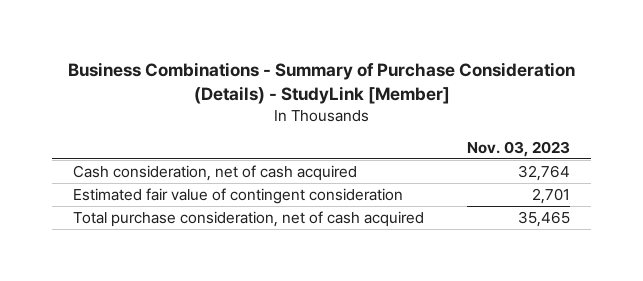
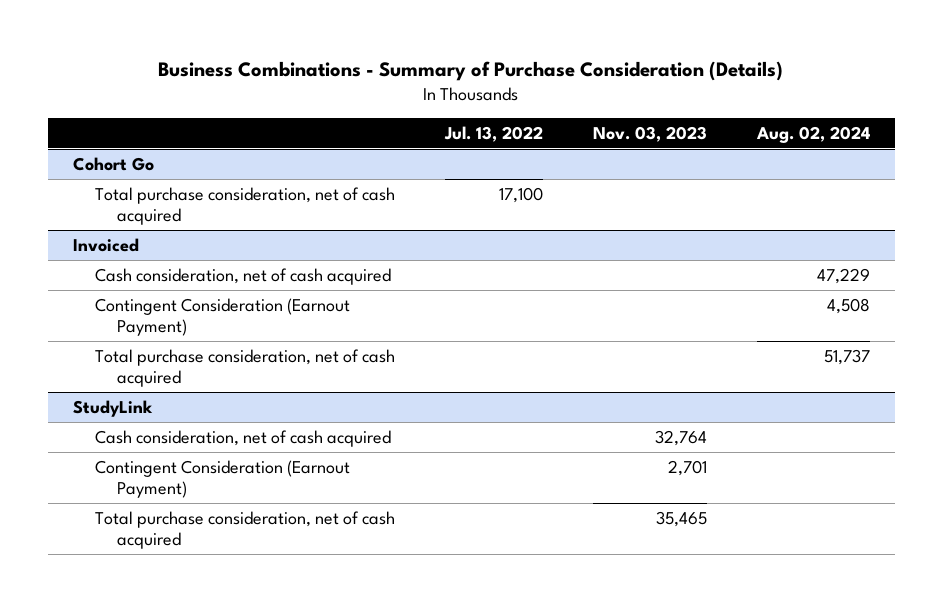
[67,61,575,104] Business Combinations - Summary of Purchase Consideration (Details) - StudyLink [Member] -> [158,60,784,81] Business Combinations - Summary of Purchase Consideration (Details)
none -> [443,125,543,142] Jul. 13, 2022
none -> [755,125,870,143] Aug. 02, 2024
none -> [72,156,154,171] Cohort Go
none -> [94,186,395,226] Total purchase consideration, net of cash acquired
none -> [72,237,139,252] Invoiced
none -> [94,267,391,285] Cash consideration, net of cash acquired
none -> [94,297,350,337] Contingent Consideration (Earnout Payment)
none -> [94,348,395,388] Total purchase consideration, net of cash acquired
none -> [72,399,153,417] StudyLink
[73,187,404,204] Estimated fair value of contingent consideration -> [94,459,350,499] Contingent Consideration (Earnout Payment)

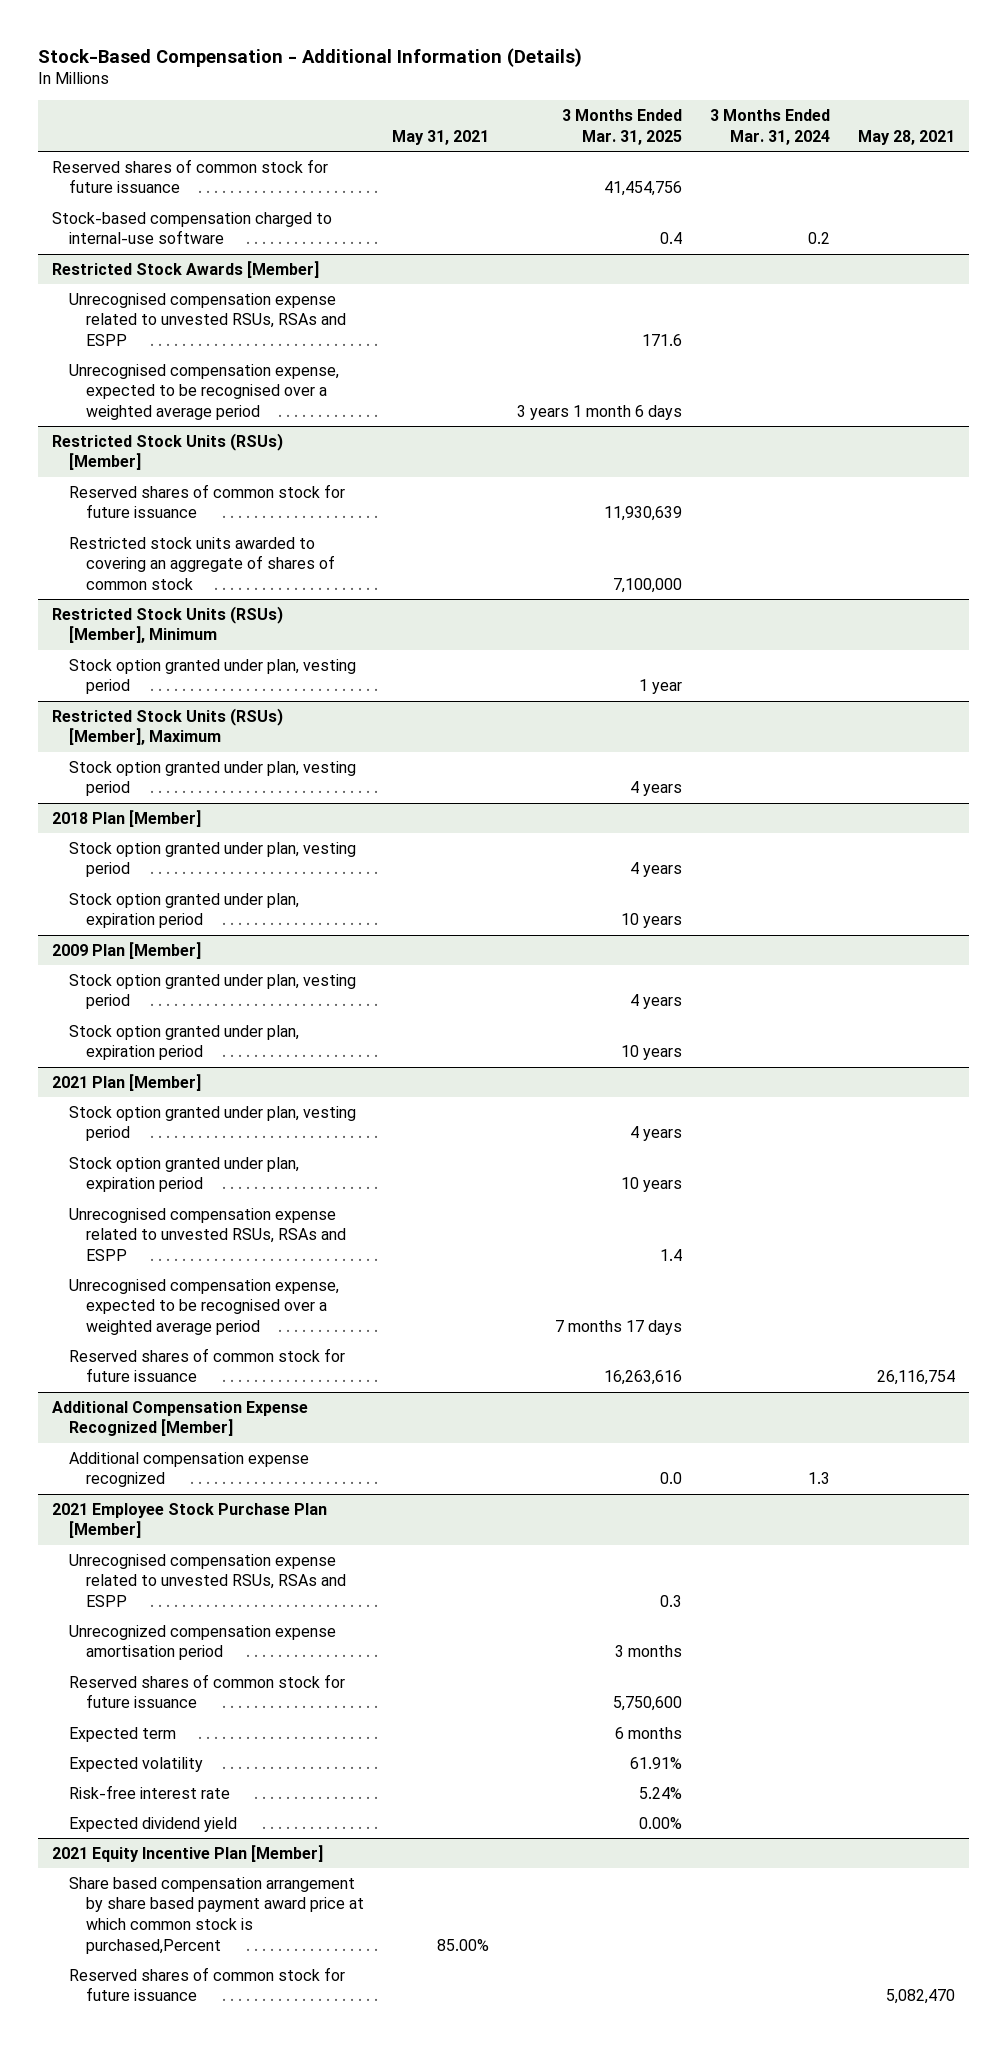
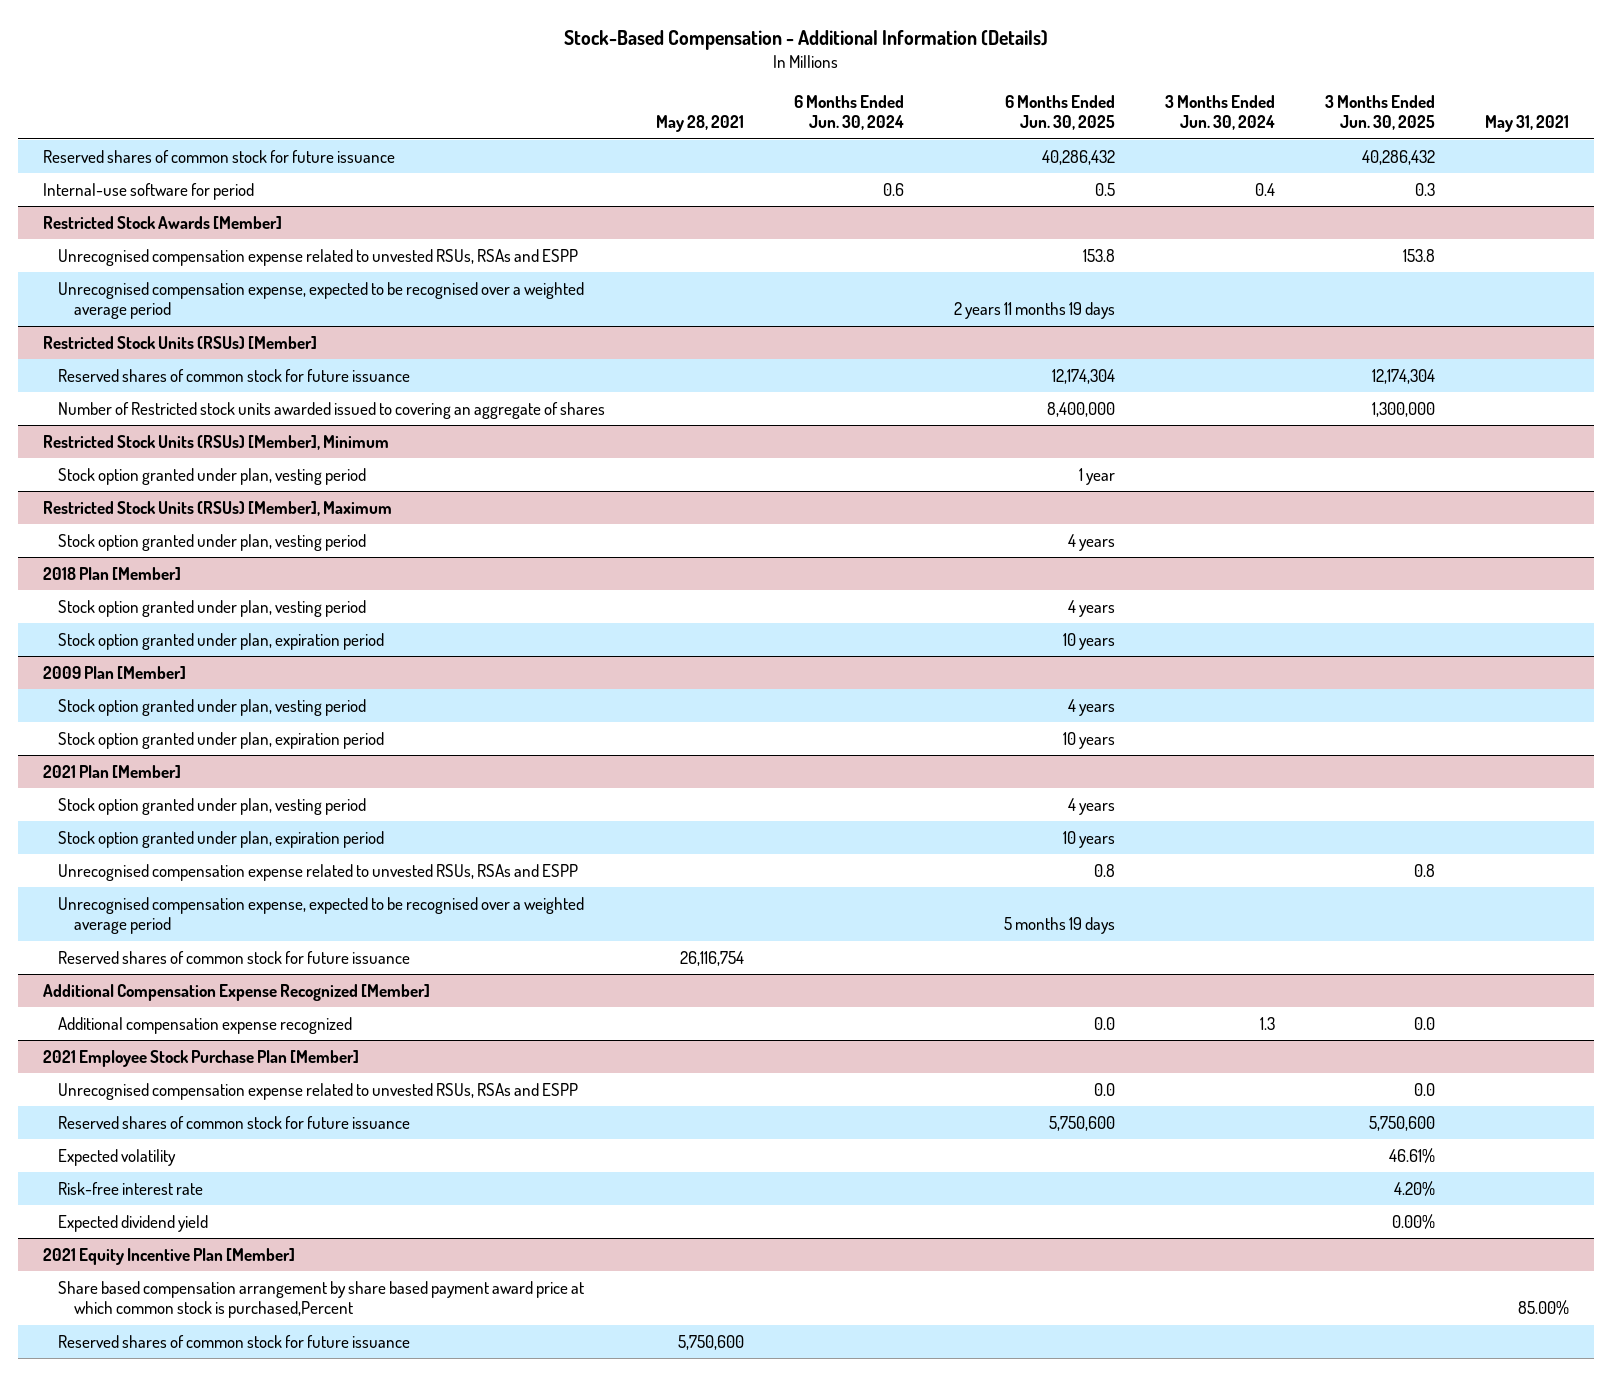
[562,108,683,145] 3 Months Ended Mar. 31, 2025 -> none
[710,108,831,145] 3 Months Ended Mar. 31, 2024 -> none
none -> [793,94,904,131] 6 Months Ended Jun. 30, 2024
none -> [1004,94,1115,131] 6 Months Ended Jun. 30, 2025
none -> [1164,94,1275,131] 3 Months Ended Jun. 30, 2024
none -> [1324,94,1435,131] 3 Months Ended Jun. 30, 2025
[51,211,332,245] Stock-based compensation charged to internal-use software -> none
none -> [43,182,255,200] Internal-use software for period
[68,536,336,591] Restricted stock units awarded to covering an aggregate of shares of common stock -> [58,401,606,419] Number of Restricted stock units awarded issued to covering an aggregate of shares
[68,1624,336,1661] Unrecognized compensation expense amortisation period -> none
[68,1726,176,1742] Expected term -> none
[886,1989,956,2005] 5,082,470 -> [677,1334,744,1350] 5,750,600

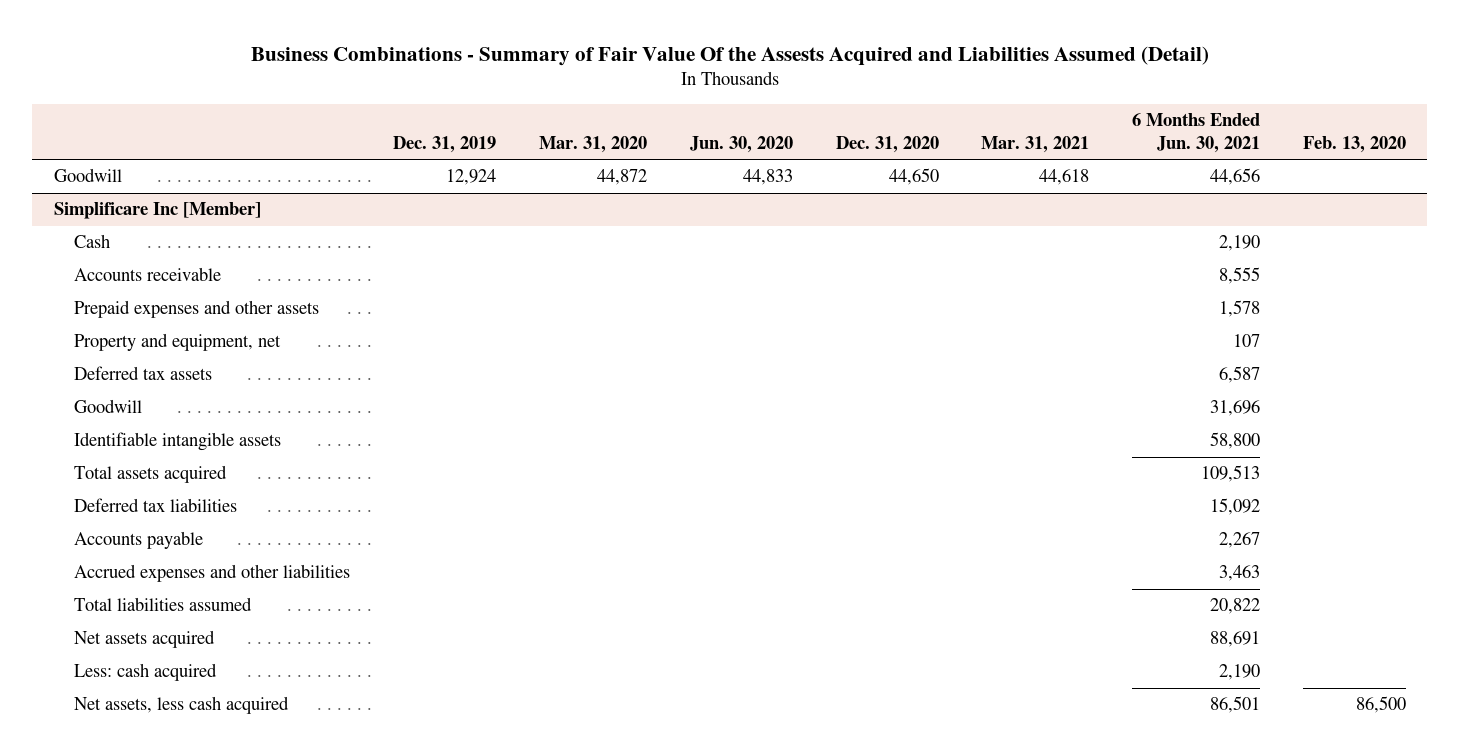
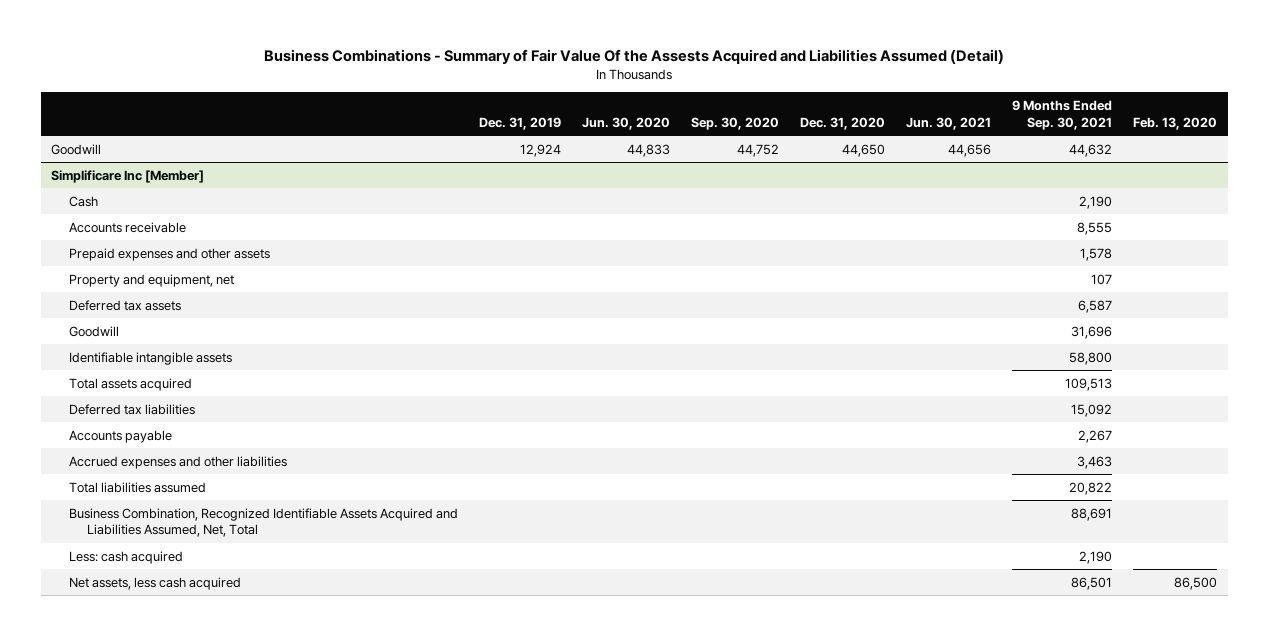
[538,136,647,154] Mar. 31, 2020 -> none
[981,136,1090,154] Mar. 31, 2021 -> none
[1132,113,1261,154] 6 Months Ended Jun. 30, 2021 -> none
none -> [691,116,780,130] Sep. 30, 2020
none -> [906,116,992,130] Jun. 30, 2021
none -> [1012,100,1113,130] 9 Months Ended Sep. 30, 2021
[74,630,216,649] Net assets acquired -> [69,507,459,538] Business Combination, Recognized Identifiable Assets Acquired and Liabilities Assumed, Net, Total

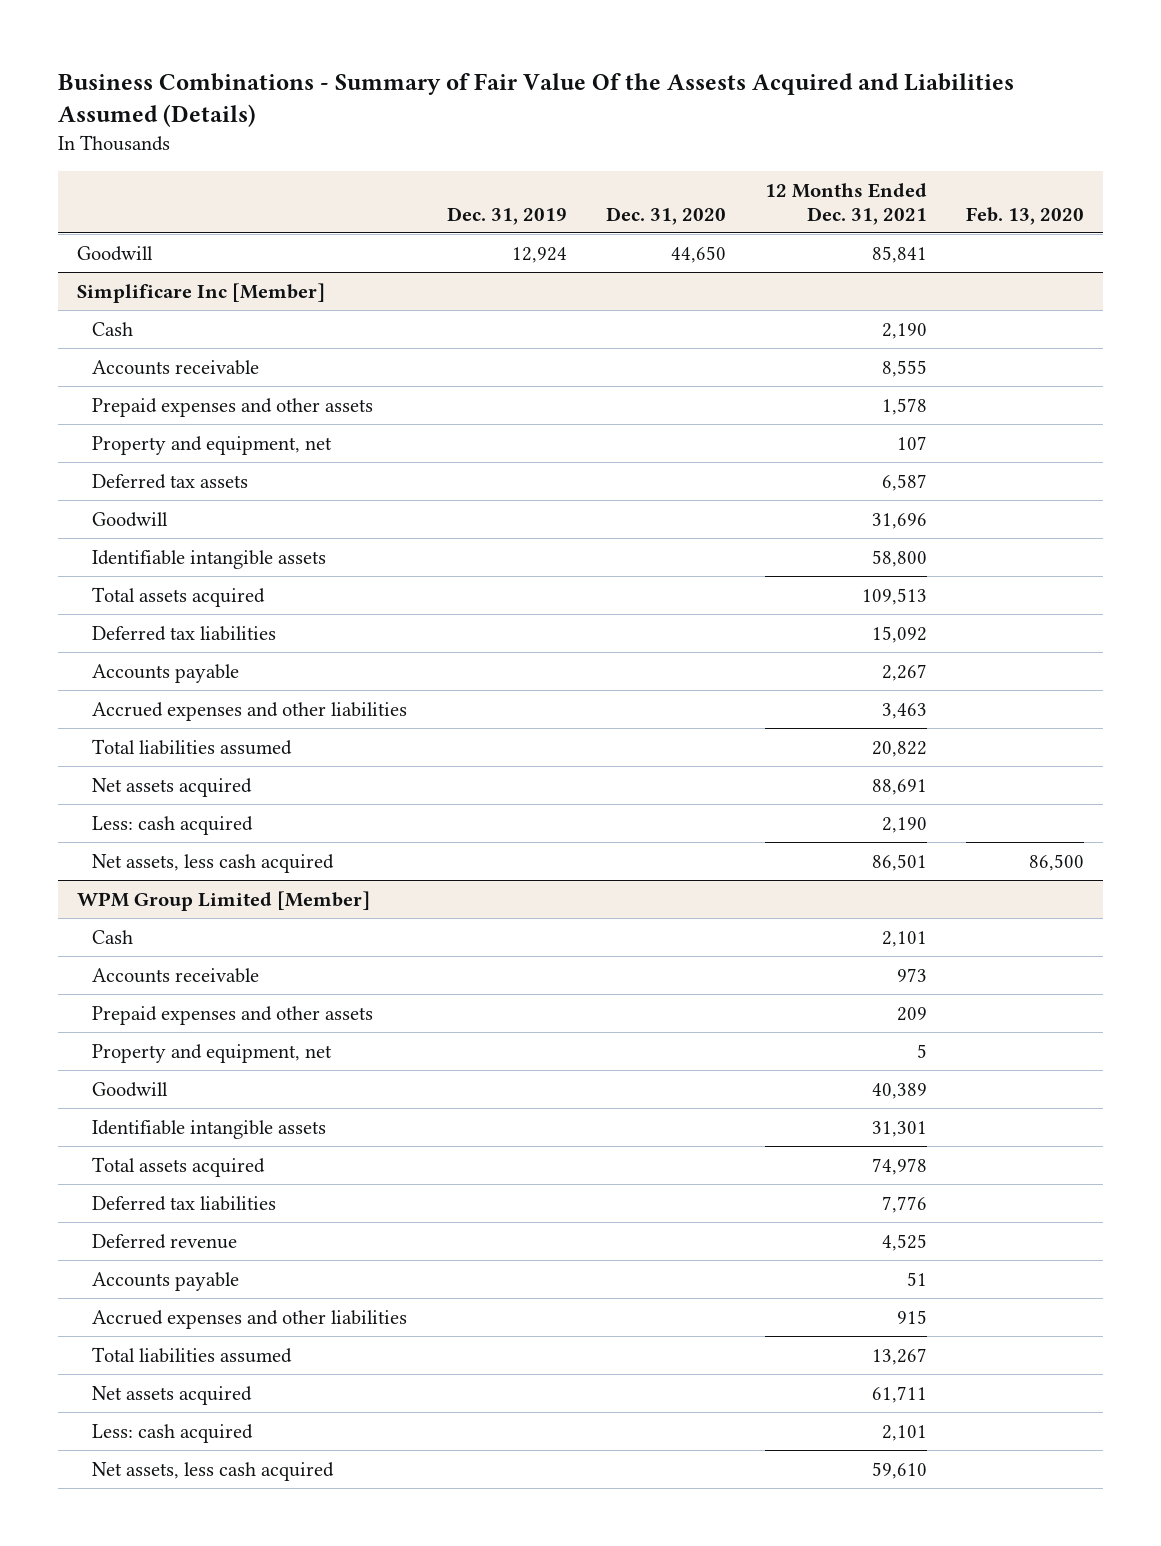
[264,49,1005,65] Business Combinations - Summary of Fair Value Of the Assests Acquired and Liabilities Assumed (Detail) -> [57,73,1014,128] Business Combinations - Summary of Fair Value Of the Assests Acquired and Liabilities Assumed (Details)
[582,116,671,130] Jun. 30, 2020 -> none
[691,116,780,130] Sep. 30, 2020 -> none
[906,116,992,130] Jun. 30, 2021 -> none
[1012,100,1113,130] 9 Months Ended Sep. 30, 2021 -> none
none -> [764,182,927,225] 12 Months Ended Dec. 31, 2021
[69,507,459,538] Business Combination, Recognized Identifiable Assets Acquired and Liabilities Assumed, Net, Total -> [92,777,253,797] Net assets acquired
none -> [77,890,371,911] WPM Group Limited [Member]
none -> [92,929,134,944] Cash
none -> [92,967,260,983] Accounts receivable
none -> [92,1005,374,1025] Prepaid expenses and other assets
none -> [92,1043,333,1063] Property and equipment, net
none -> [92,1081,169,1097] Goodwill
none -> [92,1119,327,1139] Identifiable intangible assets
none -> [92,1156,266,1177] Total assets acquired
none -> [92,1195,277,1211] Deferred tax liabilities
none -> [92,1233,238,1249] Deferred revenue
none -> [92,1271,240,1291] Accounts payable
none -> [92,1309,408,1329] Accrued expenses and other liabilities
none -> [92,1346,293,1363] Total liabilities assumed
none -> [92,1385,253,1405] Net assets acquired
none -> [92,1423,254,1443] Less: cash acquired
none -> [92,1461,335,1481] Net assets, less cash acquired

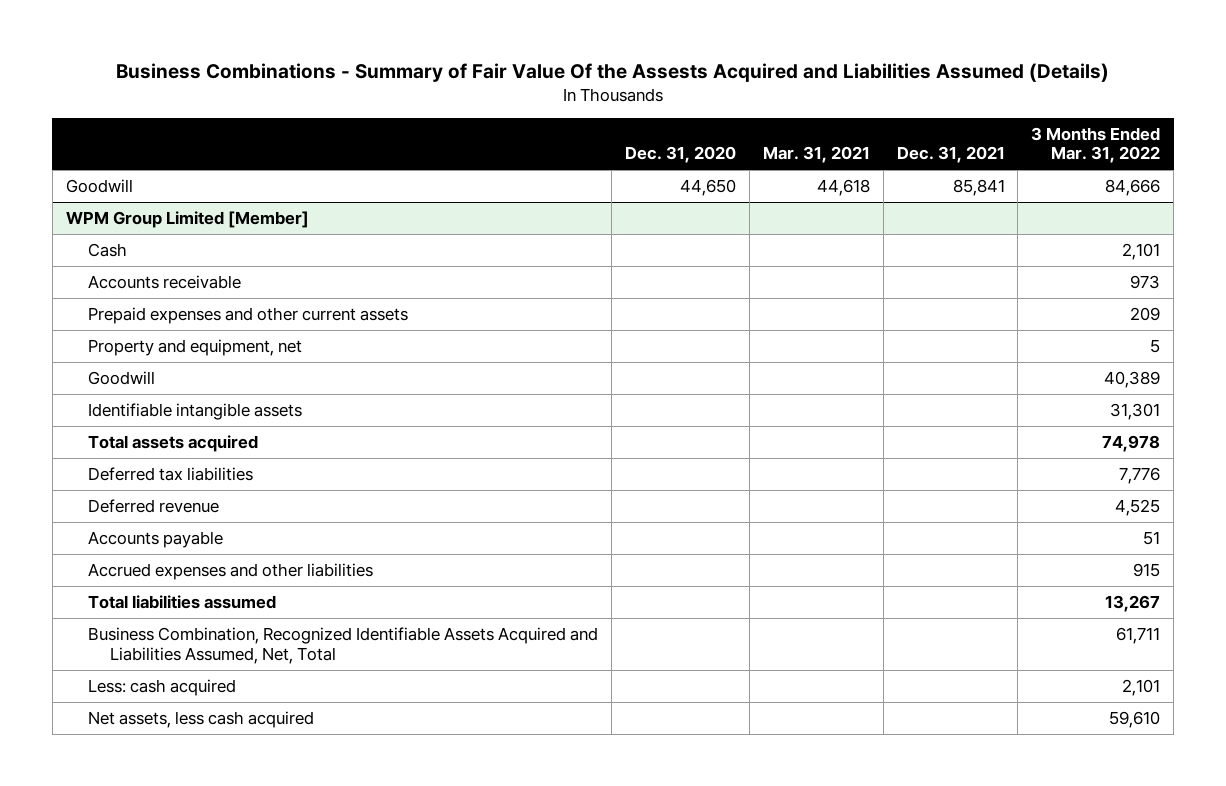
[446,206,567,225] Dec. 31, 2019 -> none
[764,182,927,225] 12 Months Ended Dec. 31, 2021 -> none
[965,206,1084,225] Feb. 13, 2020 -> none
none -> [762,146,870,164] Mar. 31, 2021
none -> [896,146,1005,164] Dec. 31, 2021
none -> [1031,126,1161,164] 3 Months Ended Mar. 31, 2022
[77,282,326,303] Simplificare Inc [Member] -> none
[92,321,134,336] Cash -> none
[92,359,260,375] Accounts receivable -> none
[92,397,374,417] Prepaid expenses and other assets -> none
[92,435,333,455] Property and equipment, net -> none
[92,473,249,489] Deferred tax assets -> none
[92,511,169,527] Goodwill -> none
[92,549,327,569] Identifiable intangible assets -> none
[92,586,266,607] Total assets acquired -> none
[92,625,277,641] Deferred tax liabilities -> none
[92,663,240,683] Accounts payable -> none
[92,701,408,721] Accrued expenses and other liabilities -> none
[92,738,293,755] Total liabilities assumed -> none
[92,777,253,797] Net assets acquired -> none
[92,815,254,835] Less: cash acquired -> none
[92,853,335,873] Net assets, less cash acquired -> none
[92,1005,374,1025] Prepaid expenses and other assets -> [87,306,408,324] Prepaid expenses and other current assets
[92,1385,253,1405] Net assets acquired -> [87,626,598,664] Business Combination, Recognized Identifiable Assets Acquired and Liabilities Assumed, Net, Total

